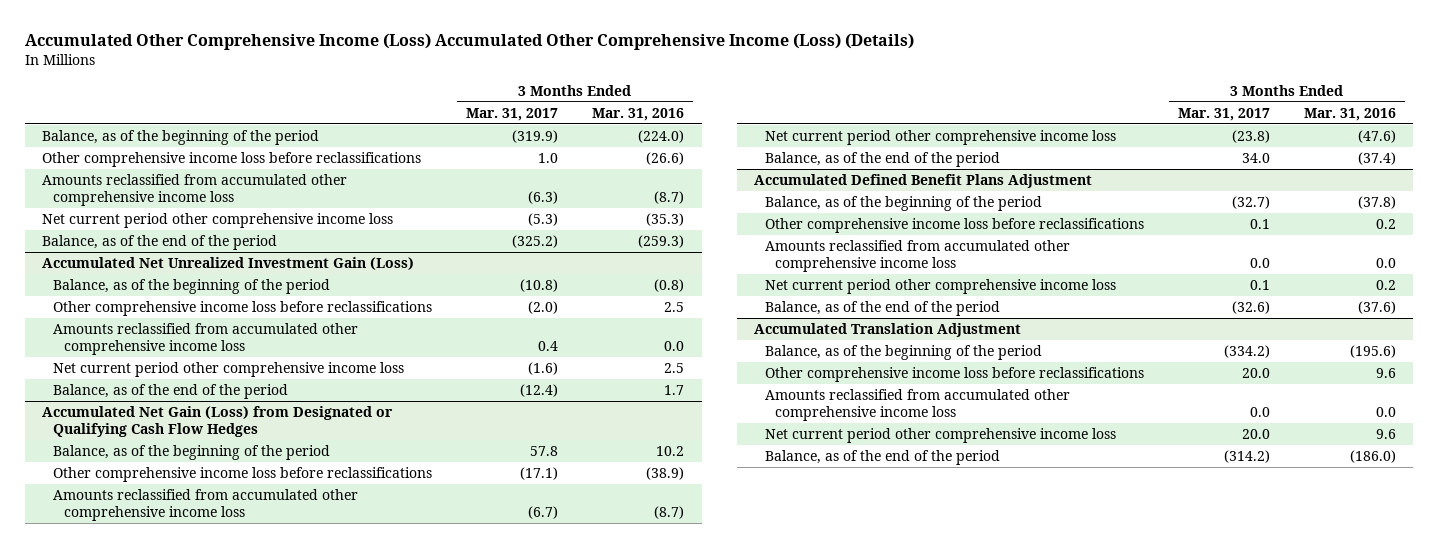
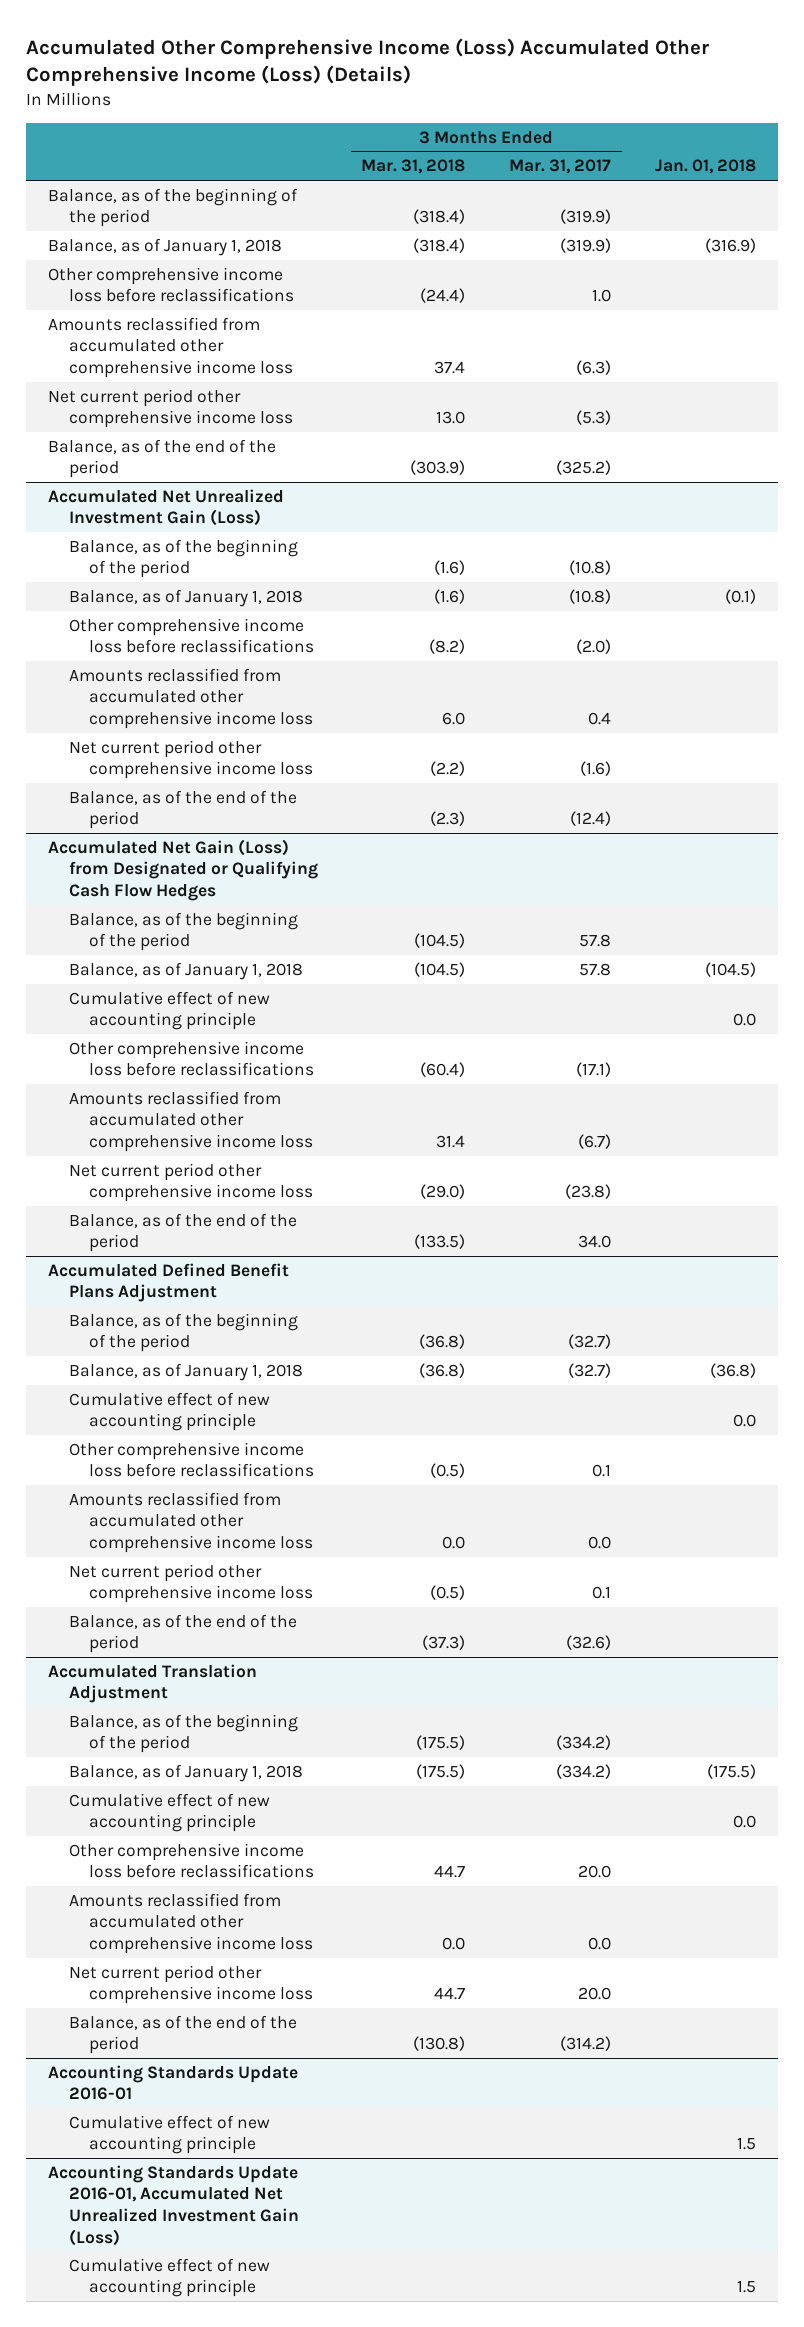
[592,107,685,121] Mar. 31, 2016 -> none
none -> [361,159,466,175] Mar. 31, 2018
none -> [654,159,756,175] Jan. 01, 2018
none -> [48,237,283,256] Balance, as of January 1, 2018
none -> [68,588,303,607] Balance, as of January 1, 2018
none -> [68,961,303,980] Balance, as of January 1, 2018
none -> [68,990,270,1031] Cumulative effect of new accounting principle
none -> [68,1362,303,1381] Balance, as of January 1, 2018
none -> [68,1391,270,1432] Cumulative effect of new accounting principle
none -> [68,1763,303,1782] Balance, as of January 1, 2018
none -> [68,1792,270,1833] Cumulative effect of new accounting principle
none -> [48,2064,299,2101] Accounting Standards Update 2016-01
none -> [68,2114,270,2155] Cumulative effect of new accounting principle
none -> [48,2164,299,2246] Accounting Standards Update 2016-01, Accumulated Net Unrealized Investment Gain (Loss)
none -> [68,2257,270,2298] Cumulative effect of new accounting principle

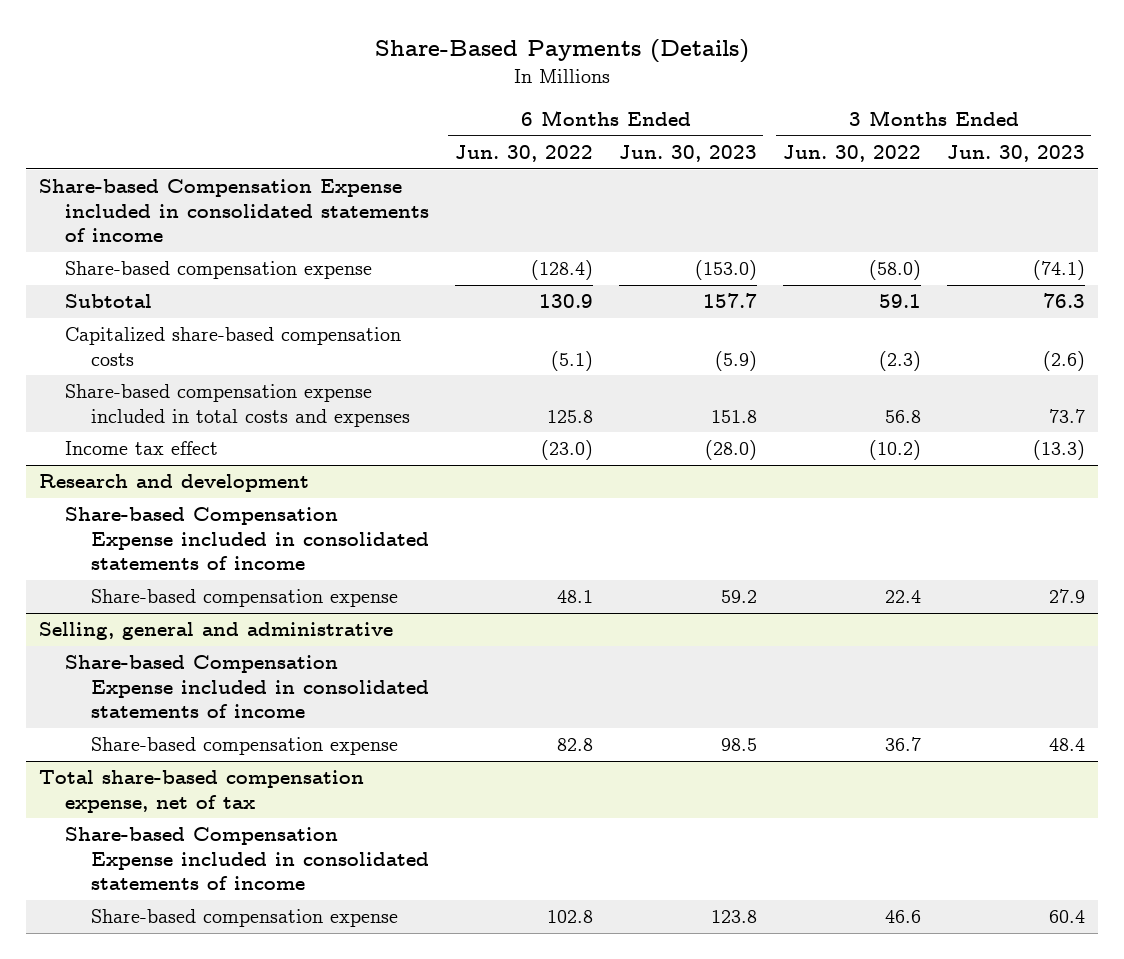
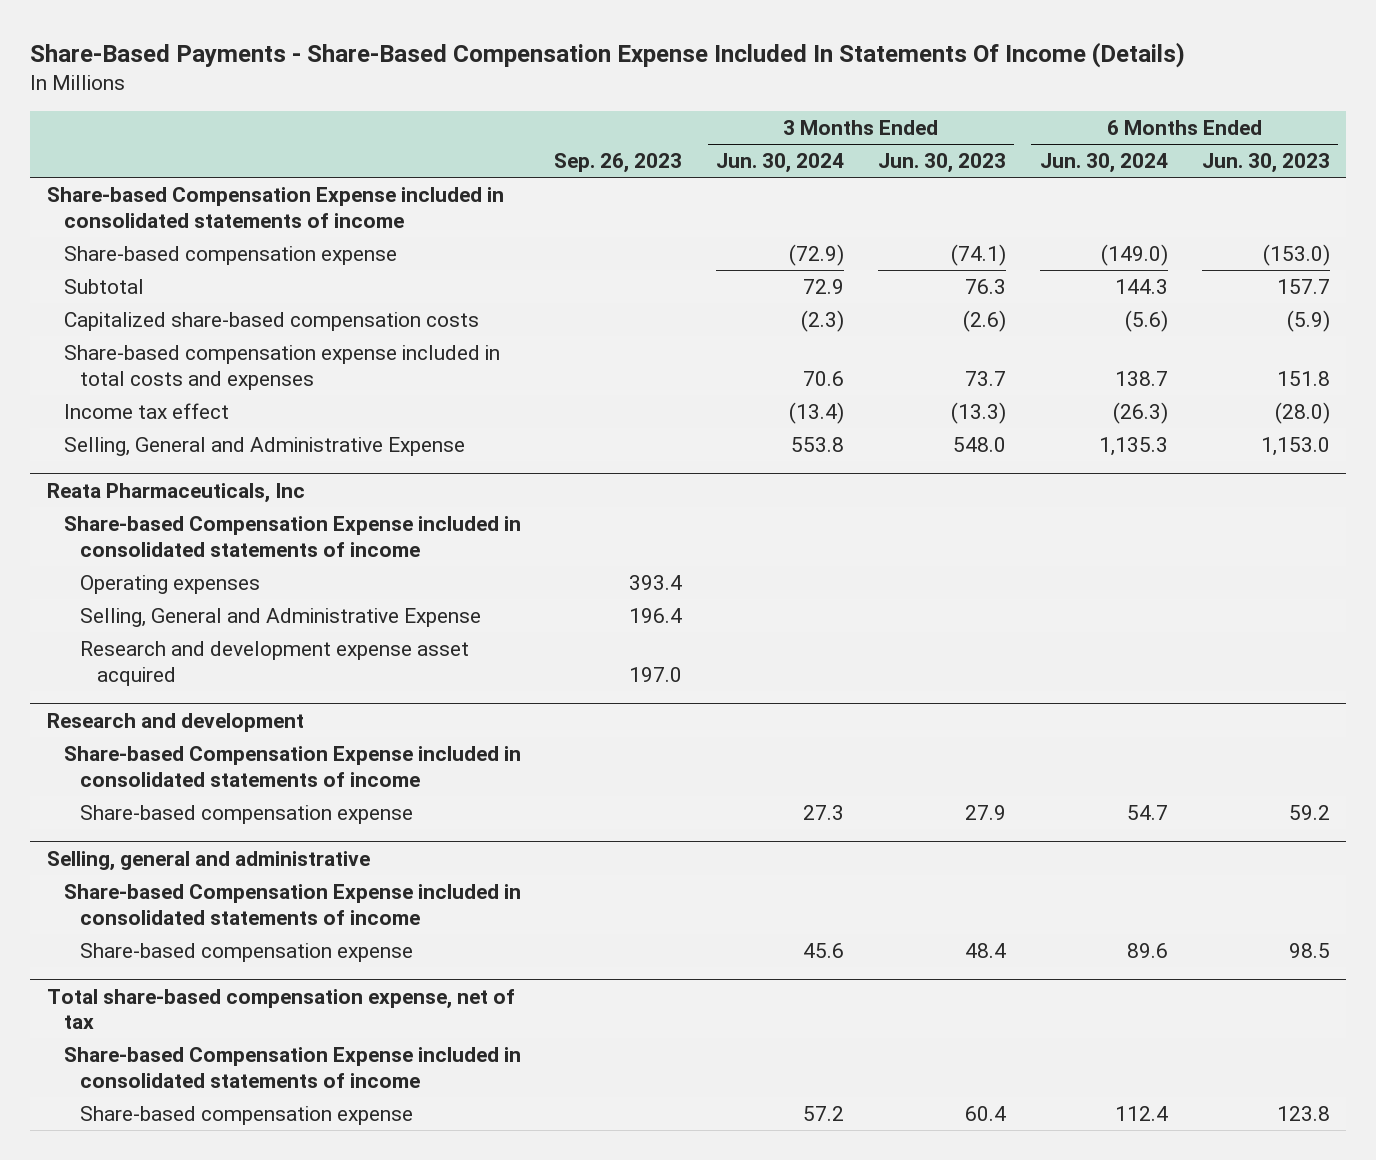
[374,39,749,64] Share-Based Payments (Details) -> [29,42,1185,69] Share-Based Payments - Share-Based Compensation Expense Included In Statements Of Income (Details)
[454,144,593,162] Jun. 30, 2022 -> none
[782,144,921,162] Jun. 30, 2022 -> none
none -> [554,153,683,174] Sep. 26, 2023
none -> [716,153,845,174] Jun. 30, 2024
none -> [1039,153,1168,174] Jun. 30, 2024
none -> [63,436,465,456] Selling, General and Administrative Expense
none -> [46,482,305,503] Reata Pharmaceuticals, Inc
none -> [63,515,521,557] Share-based Compensation Expense included in consolidated statements of income
none -> [80,574,261,594] Operating expenses
none -> [80,607,482,627] Selling, General and Administrative Expense
none -> [80,640,470,686] Research and development expense asset acquired

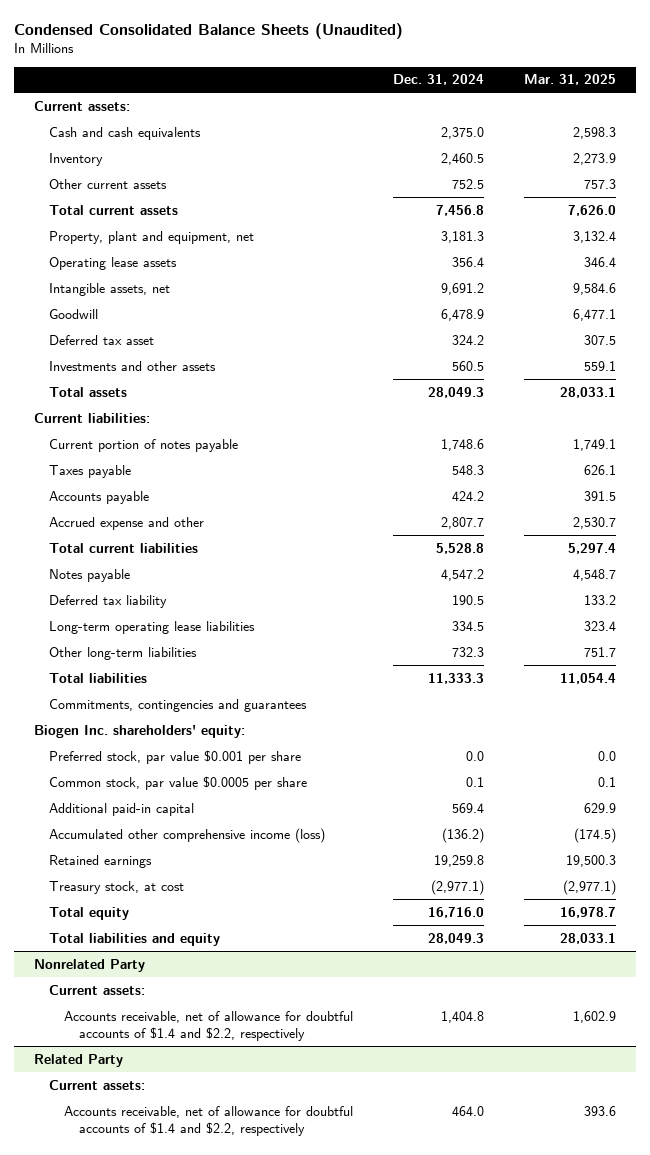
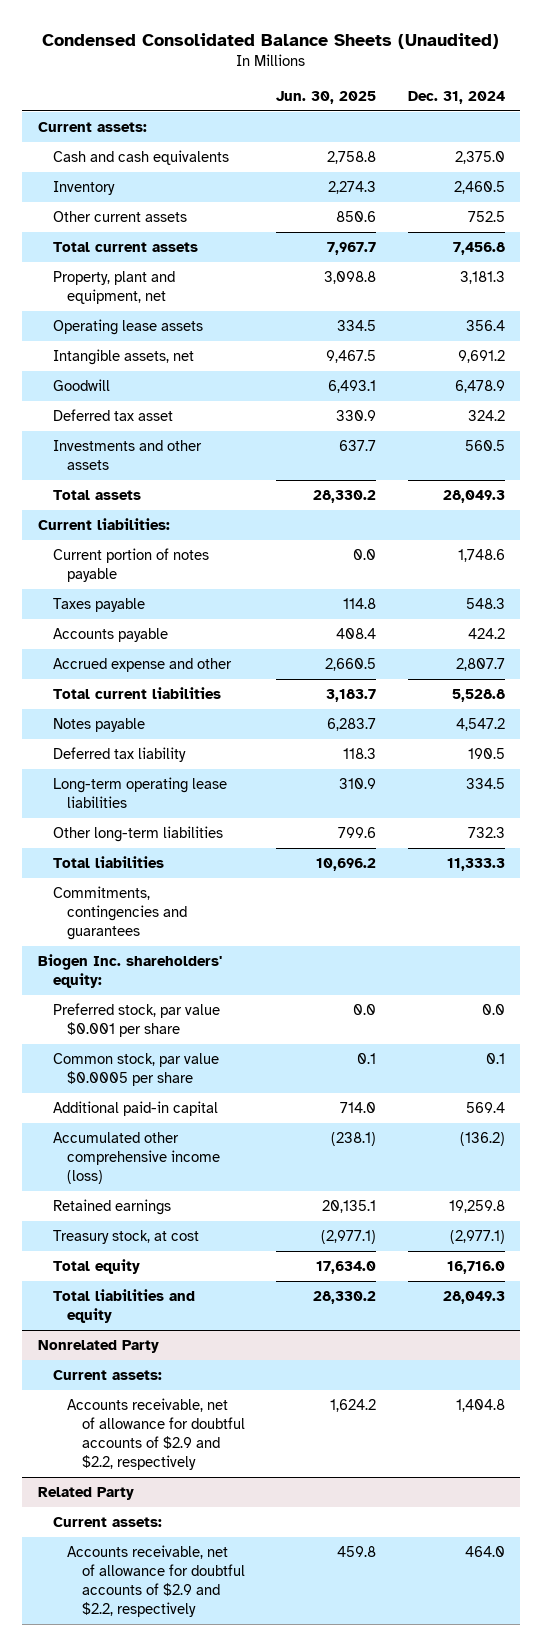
[524,74,617,86] Mar. 31, 2025 -> none
none -> [276,91,377,105] Jun. 30, 2025
[64,1010,354,1042] Accounts receivable, net of allowance for doubtful accounts of $1.4 and $2.2, respectively -> [67,1397,246,1471] Accounts receivable, net of allowance for doubtful accounts of $2.9 and $2.2, respectively
[64,1105,354,1137] Accounts receivable, net of allowance for doubtful accounts of $1.4 and $2.2, respectively -> [67,1544,246,1618] Accounts receivable, net of allowance for doubtful accounts of $2.9 and $2.2, respectively

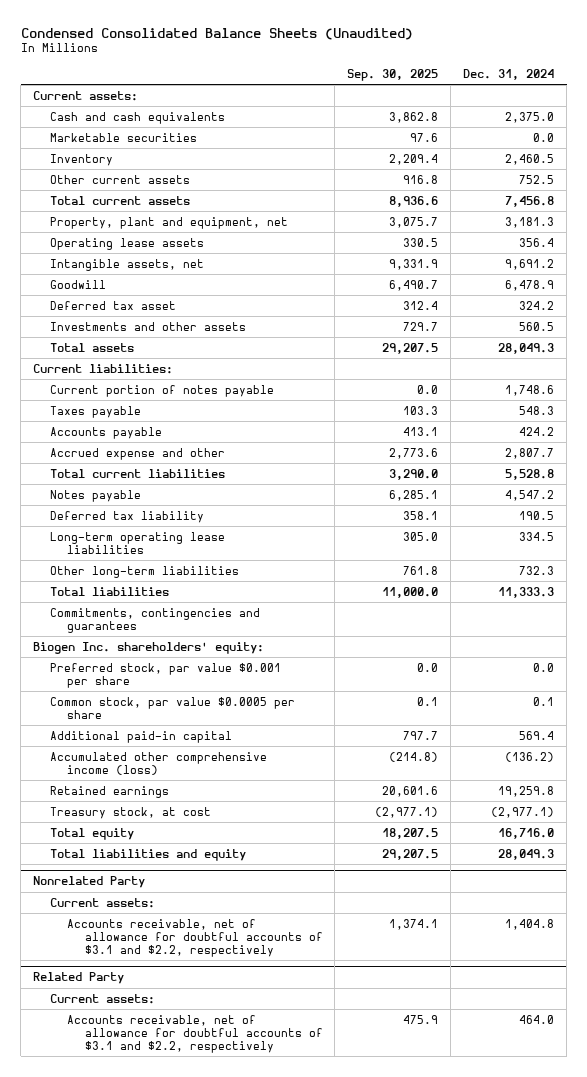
[276,91,377,105] Jun. 30, 2025 -> none
none -> [347,68,439,81] Sep. 30, 2025
none -> [50,132,198,142] Marketable securities
[67,1397,246,1471] Accounts receivable, net of allowance for doubtful accounts of $2.9 and $2.2, respectively -> [67,918,323,958] Accounts receivable, net of allowance for doubtful accounts of $3.1 and $2.2, respectively
[67,1544,246,1618] Accounts receivable, net of allowance for doubtful accounts of $2.9 and $2.2, respectively -> [67,1014,323,1054] Accounts receivable, net of allowance for doubtful accounts of $3.1 and $2.2, respectively

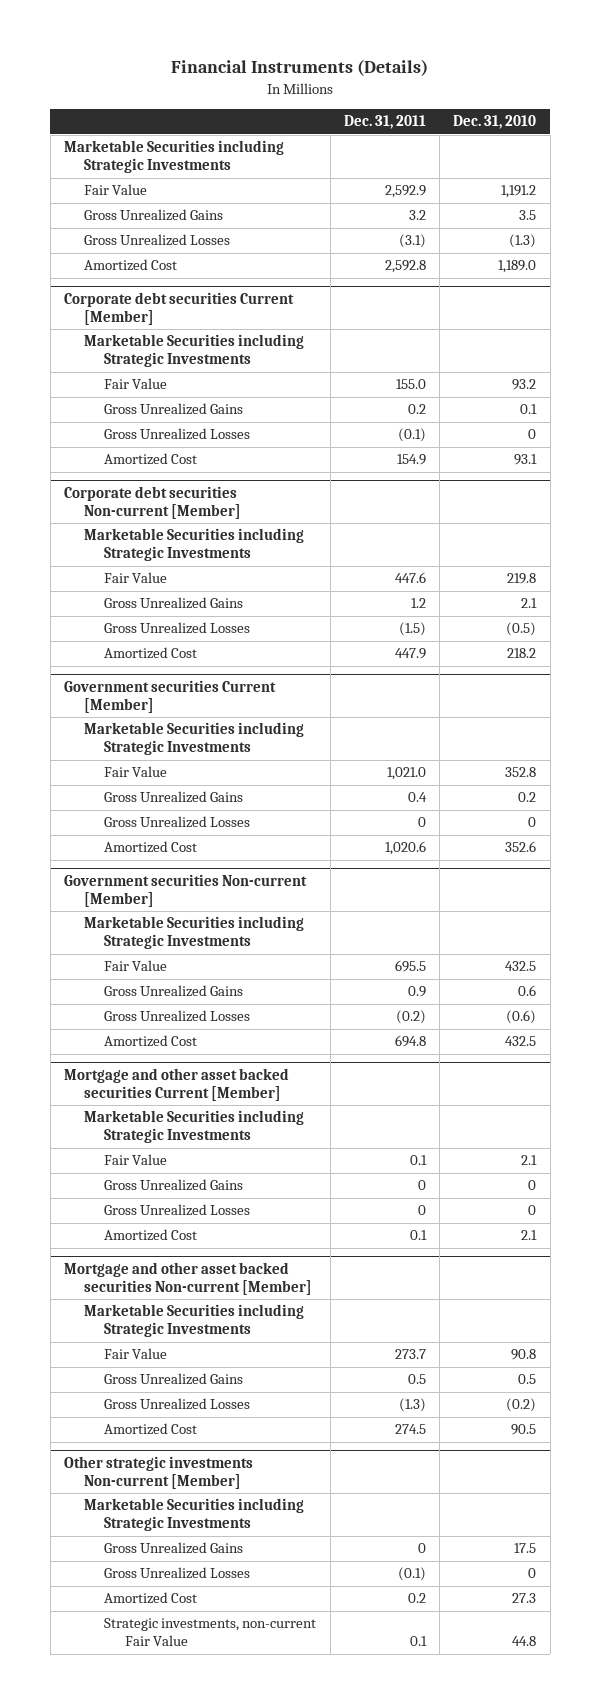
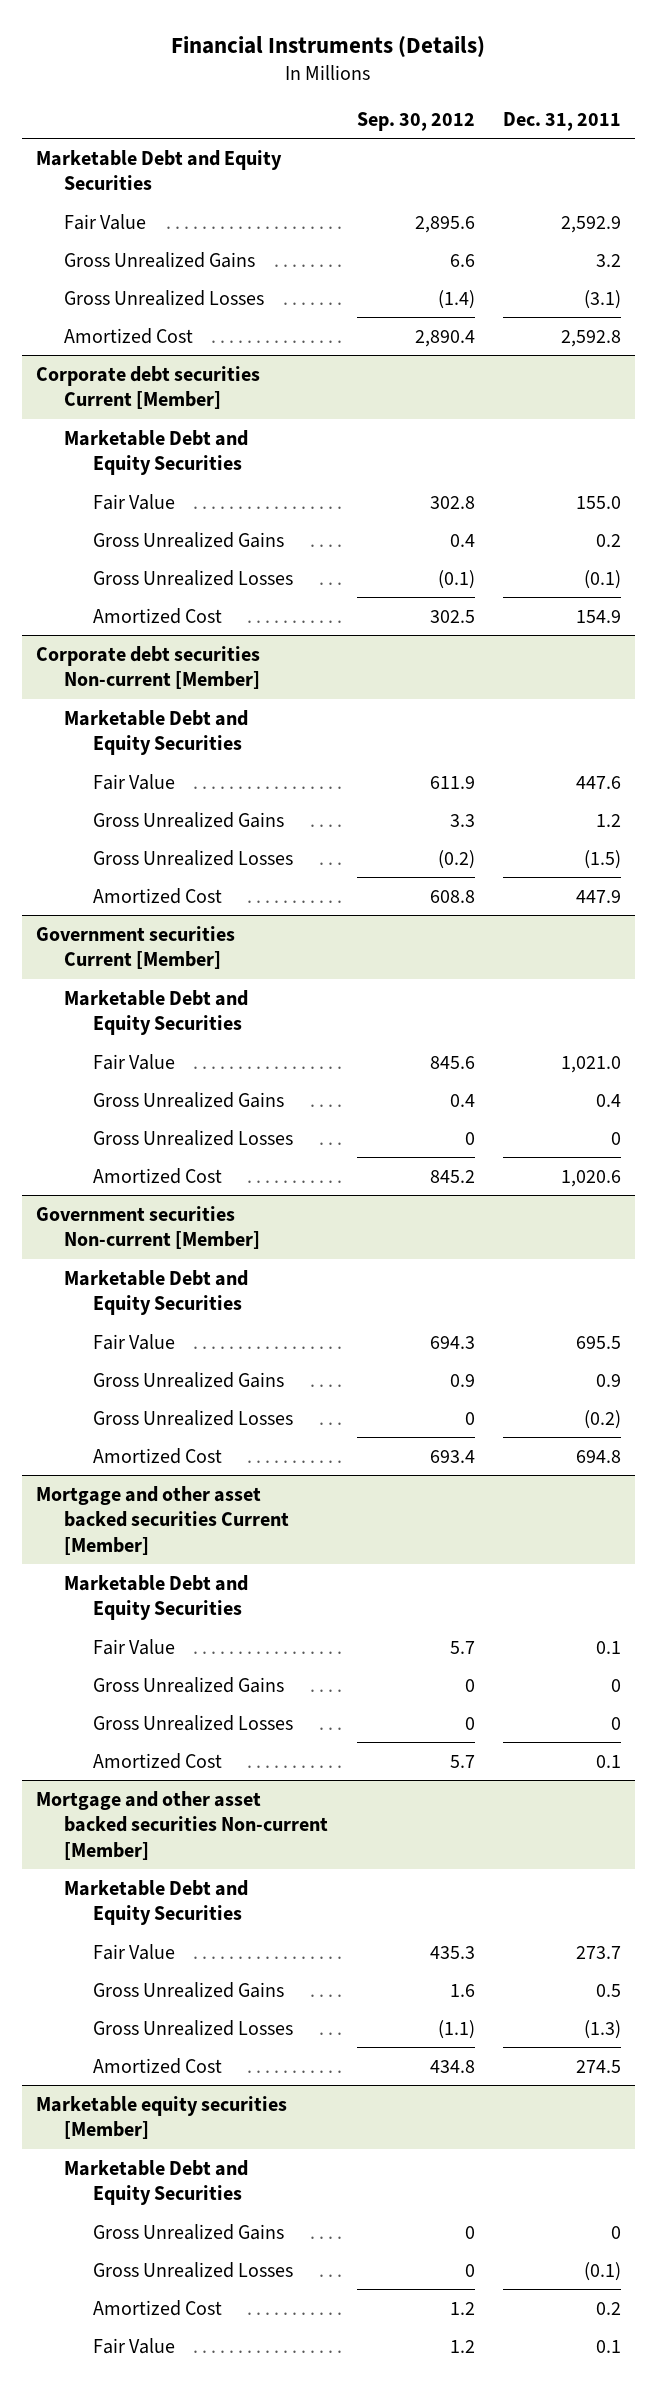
[453,115,537,130] Dec. 31, 2010 -> none
none -> [356,111,475,131] Sep. 30, 2012
[63,140,284,174] Marketable Securities including Strategic Investments -> [35,149,282,191] Marketable Debt and Equity Securities
[84,334,305,368] Marketable Securities including Strategic Investments -> [64,429,249,476] Marketable Debt and Equity Securities
[84,528,305,562] Marketable Securities including Strategic Investments -> [64,709,249,756] Marketable Debt and Equity Securities
[84,722,305,756] Marketable Securities including Strategic Investments -> [64,989,249,1036] Marketable Debt and Equity Securities
[84,916,305,950] Marketable Securities including Strategic Investments -> [64,1269,249,1316] Marketable Debt and Equity Securities
[84,1110,305,1144] Marketable Securities including Strategic Investments -> [64,1574,249,1621] Marketable Debt and Equity Securities
[84,1304,305,1338] Marketable Securities including Strategic Investments -> [64,1879,249,1926] Marketable Debt and Equity Securities
[63,1456,253,1490] Other strategic investments Non-current [Member] -> none
none -> [35,2095,287,2140] Marketable equity securities [Member]
[84,1498,305,1532] Marketable Securities including Strategic Investments -> [64,2159,249,2206] Marketable Debt and Equity Securities
[104,1618,317,1647] Strategic investments, non-current Fair Value -> [92,2337,175,2354] Fair Value

